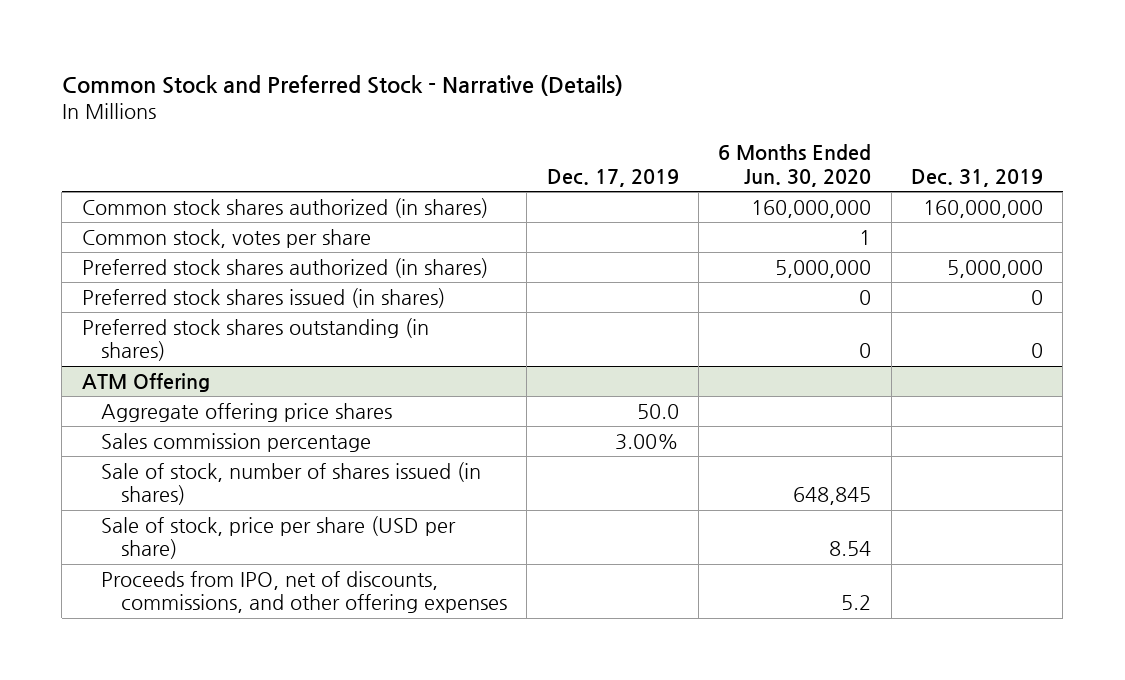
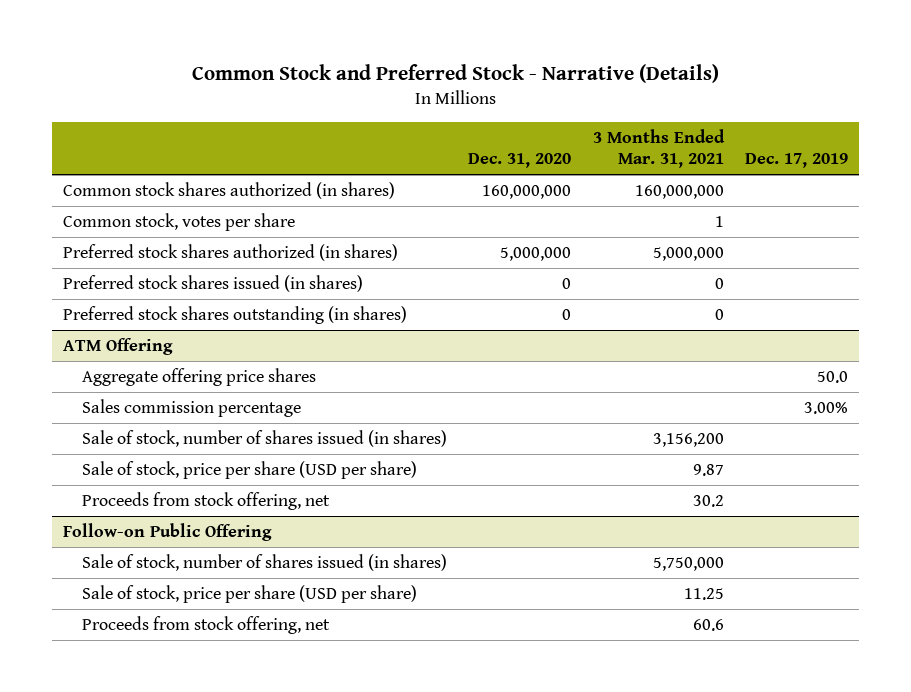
[718,144,872,187] 6 Months Ended Jun. 30, 2020 -> none
[910,168,1043,187] Dec. 31, 2019 -> none
none -> [468,153,572,169] Dec. 31, 2020
none -> [592,129,725,169] 3 Months Ended Mar. 31, 2021
[101,571,507,614] Proceeds from IPO, net of discounts, commissions, and other offering expenses -> [82,491,331,510] Proceeds from stock offering, net
none -> [63,522,273,541] Follow-on Public Offering
none -> [82,553,448,571] Sale of stock, number of shares issued (in shares)
none -> [82,584,418,603] Sale of stock, price per share (USD per share)
none -> [82,615,331,634] Proceeds from stock offering, net

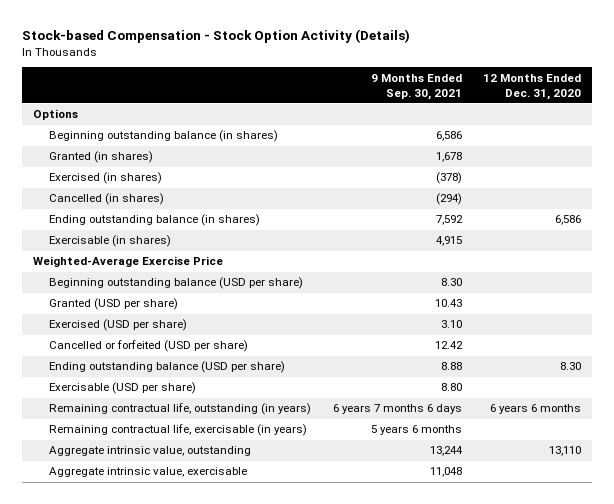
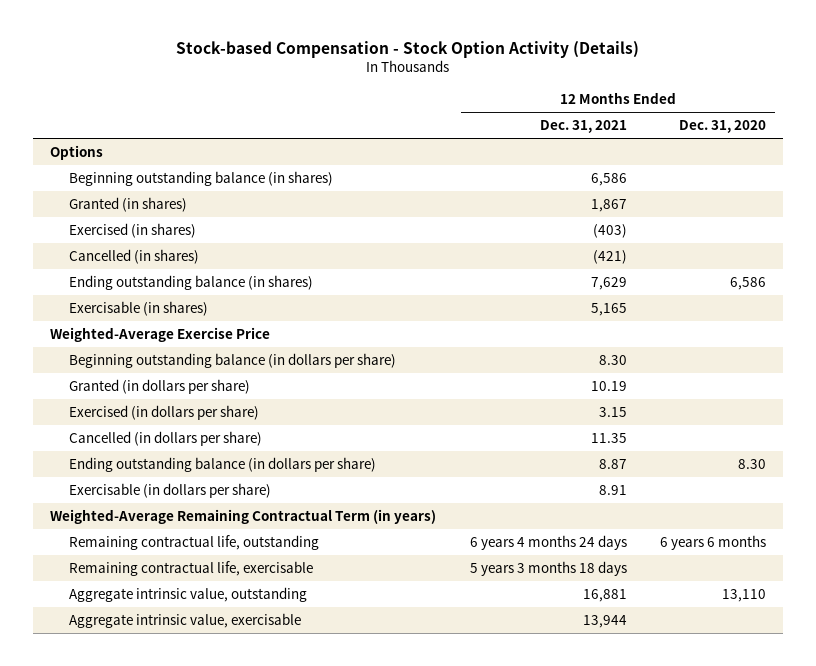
[370,73,462,100] 9 Months Ended Sep. 30, 2021 -> none
none -> [539,120,627,134] Dec. 31, 2021
[49,277,304,290] Beginning outstanding balance (USD per share) -> [68,352,396,368] Beginning outstanding balance (in dollars per share)
[49,298,179,311] Granted (USD per share) -> [68,378,250,394] Granted (in dollars per share)
[49,319,188,332] Exercised (USD per share) -> [68,404,259,420] Exercised (in dollars per share)
[49,340,249,353] Cancelled or forfeited (USD per share) -> [68,430,262,446] Cancelled (in dollars per share)
[49,361,286,374] Ending outstanding balance (USD per share) -> [68,456,376,472] Ending outstanding balance (in dollars per share)
[49,382,197,395] Exercisable (USD per share) -> [68,482,271,498] Exercisable (in dollars per share)
none -> [49,508,436,524] Weighted-Average Remaining Contractual Term (in years)
[49,403,312,416] Remaining contractual life, outstanding (in years) -> [68,534,319,550] Remaining contractual life, outstanding
[49,424,308,437] Remaining contractual life, exercisable (in years) -> [68,560,313,576] Remaining contractual life, exercisable

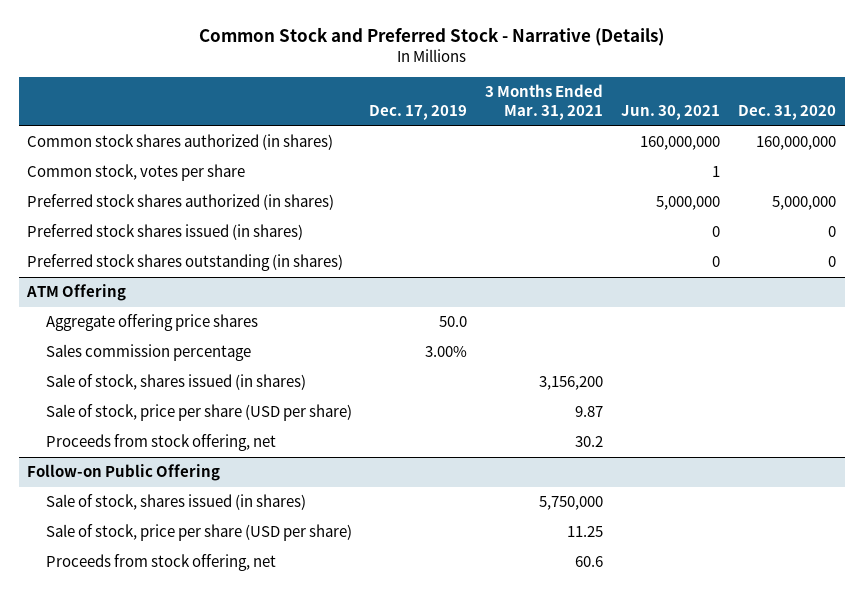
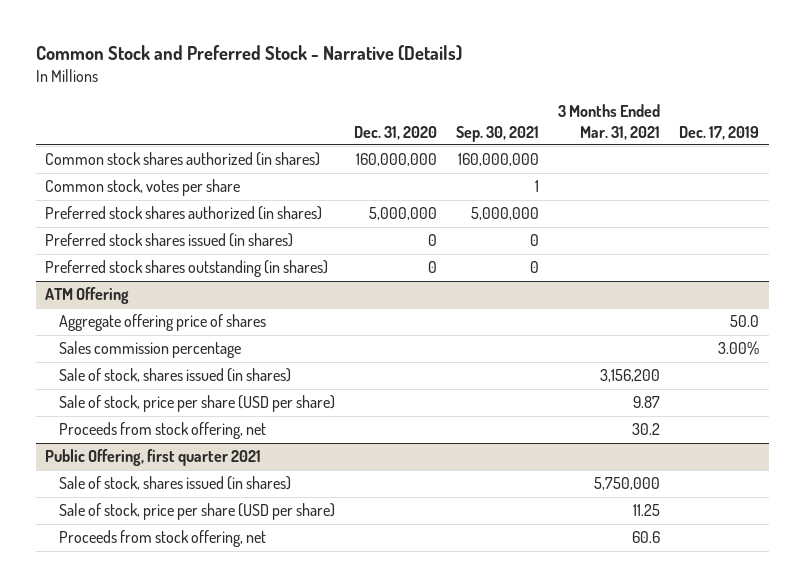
[620,105,720,121] Jun. 30, 2021 -> none
none -> [455,125,539,142] Sep. 30, 2021
[45,314,258,332] Aggregate offering price shares -> [58,314,266,332] Aggregate offering price of shares
[27,464,221,482] Follow-on Public Offering -> [45,449,262,467] Public Offering, first quarter 2021

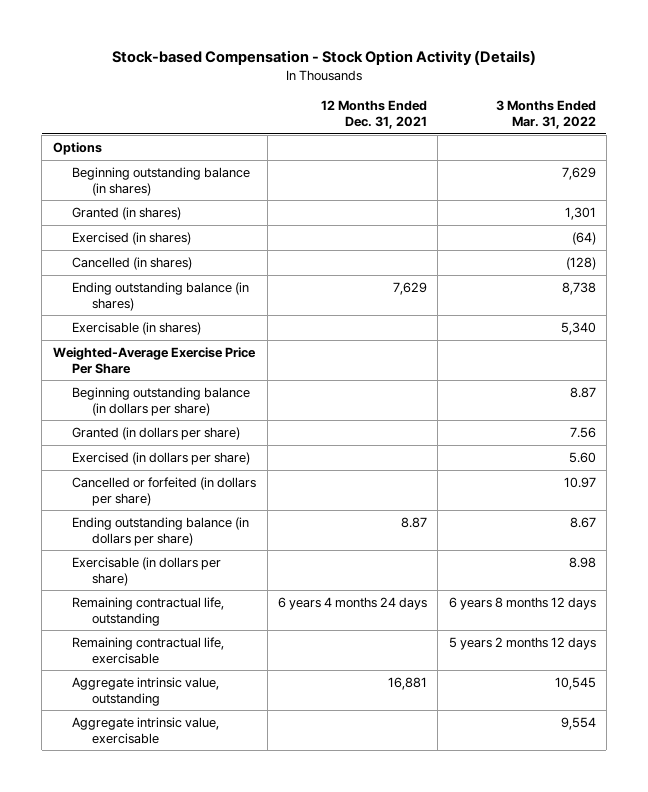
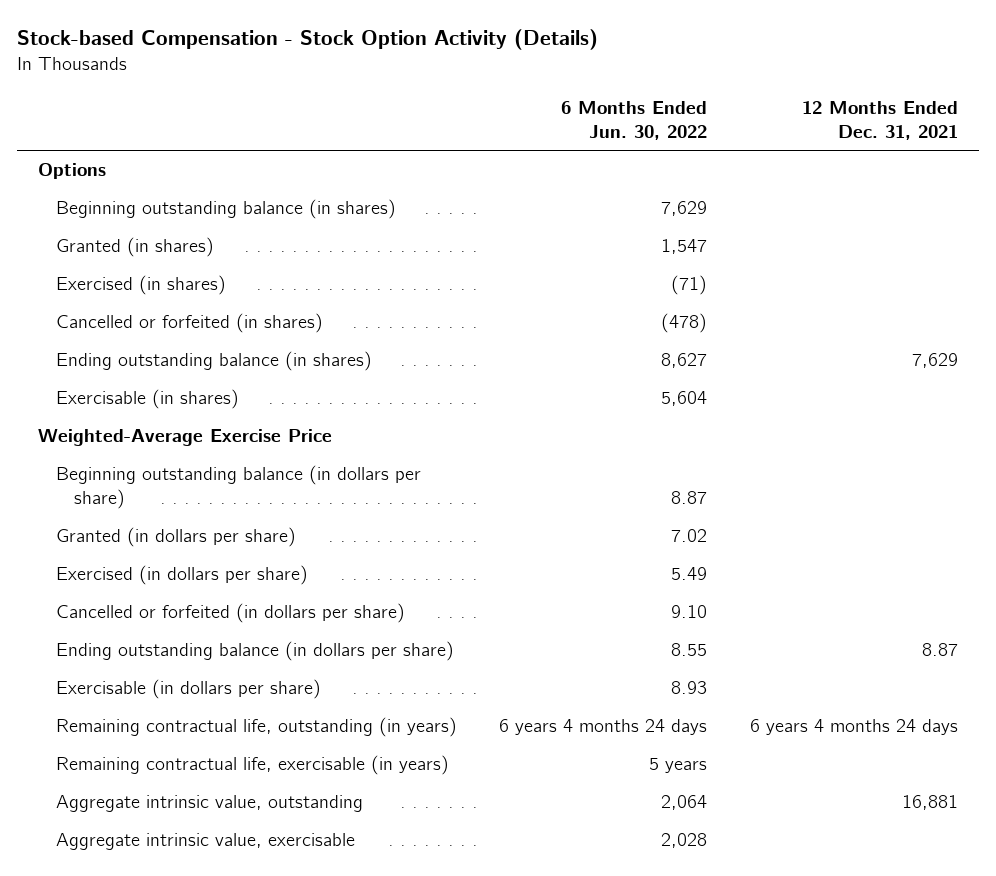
[495,100,596,129] 3 Months Ended Mar. 31, 2022 -> none
none -> [561,100,708,140] 6 Months Ended Jun. 30, 2022
[72,257,193,271] Cancelled (in shares) -> [55,313,323,334] Cancelled or forfeited (in shares)
[52,347,256,374] Weighted-Average Exercise Price Per Share -> [37,429,332,447] Weighted-Average Exercise Price
[72,597,225,626] Remaining contractual life, outstanding -> [55,717,457,738] Remaining contractual life, outstanding (in years)
[72,637,225,664] Remaining contractual life, exercisable -> [55,755,449,776] Remaining contractual life, exercisable (in years)

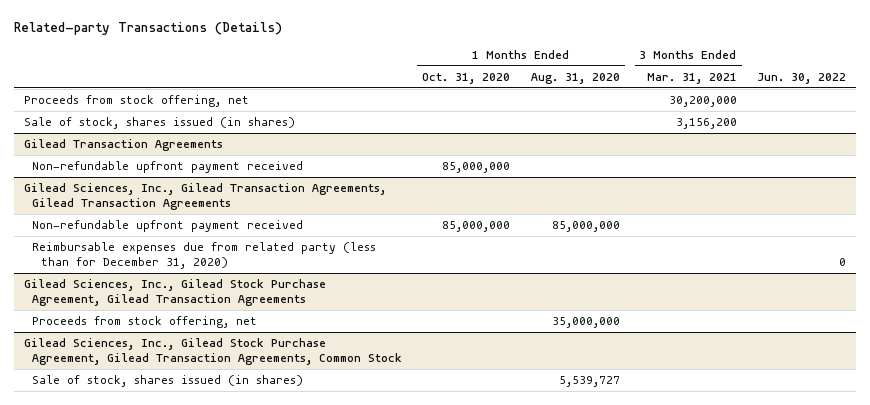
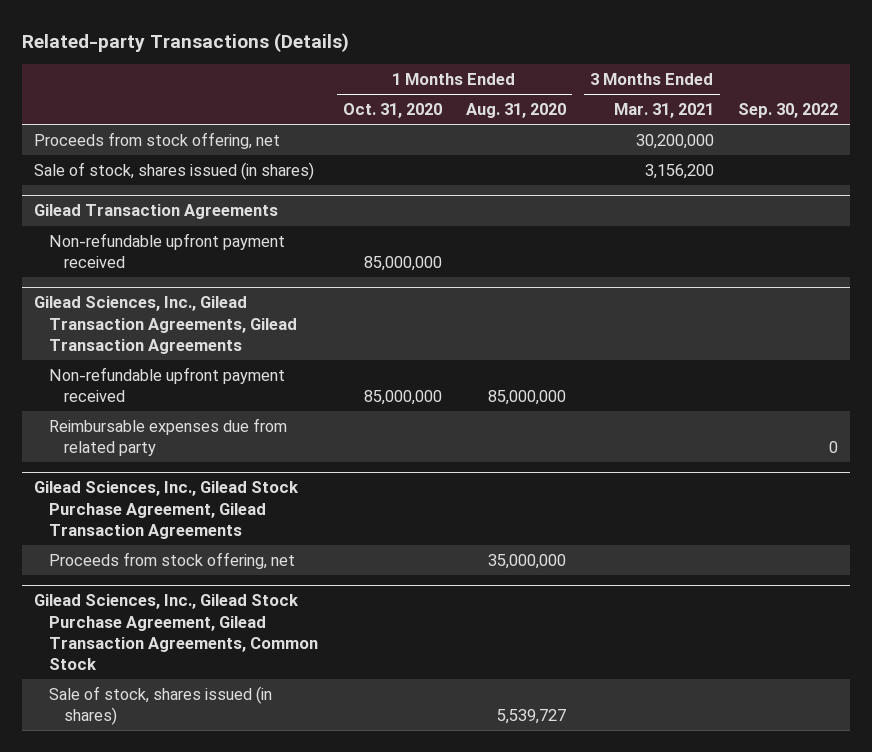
[756,72,846,84] Jun. 30, 2022 -> none
none -> [738,103,839,119] Sep. 30, 2022
[32,242,377,269] Reimbursable expenses due from related party (less than for December 31, 2020) -> [49,417,288,457] Reimbursable expenses due from related party

